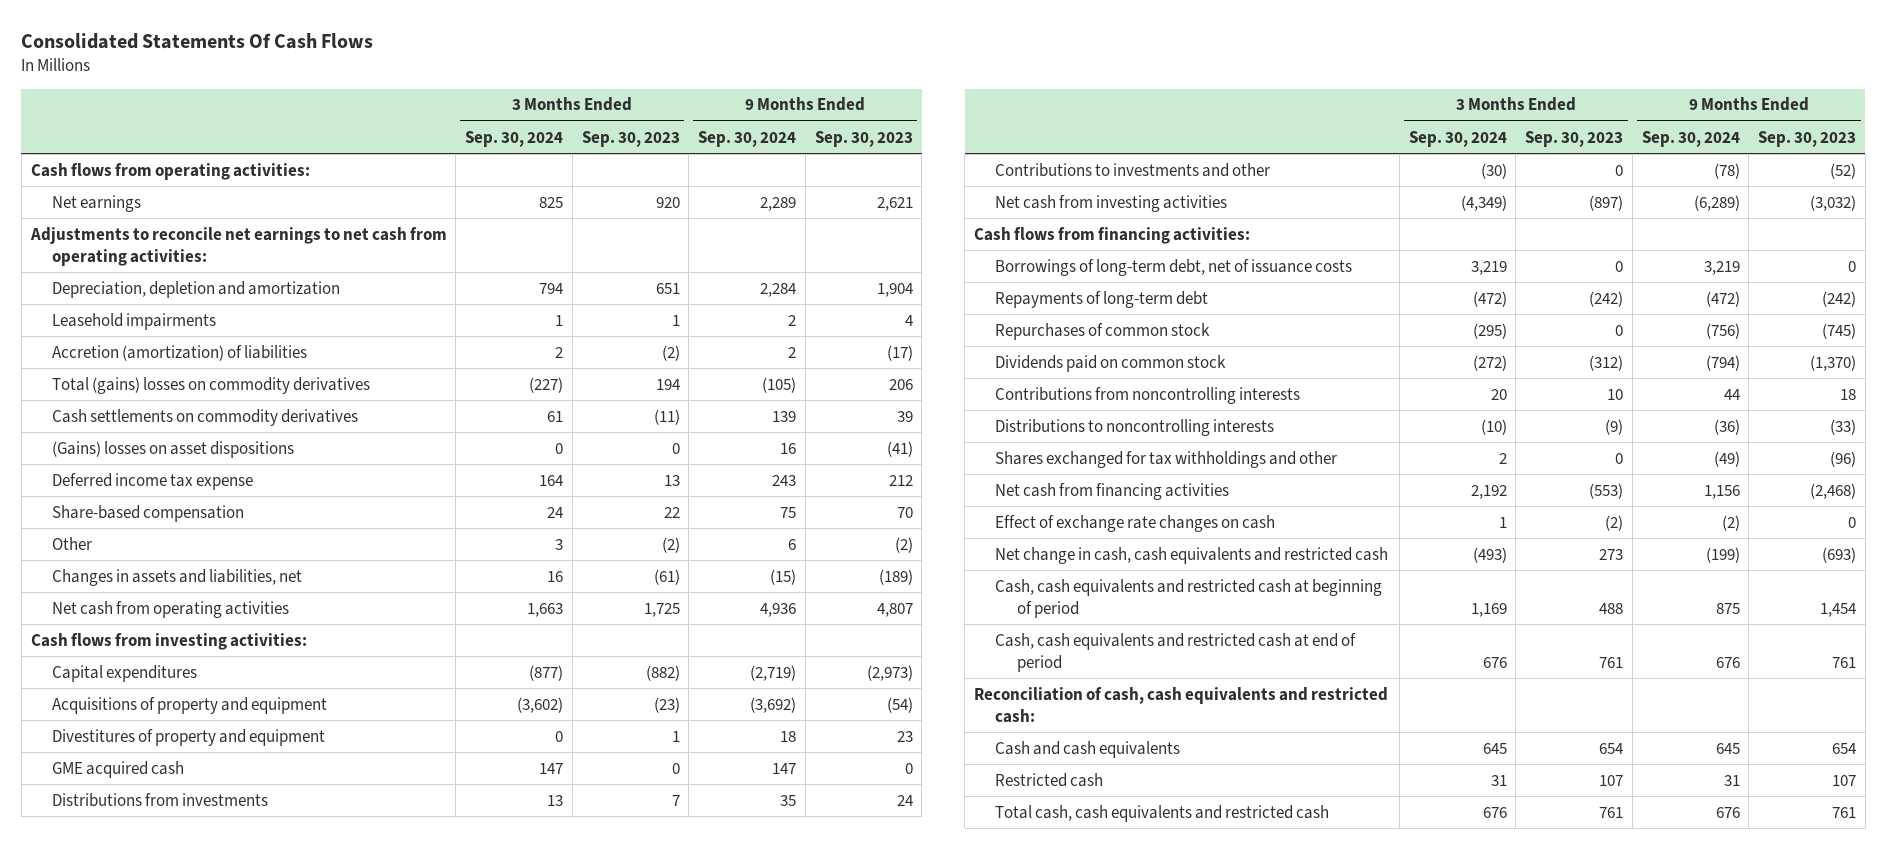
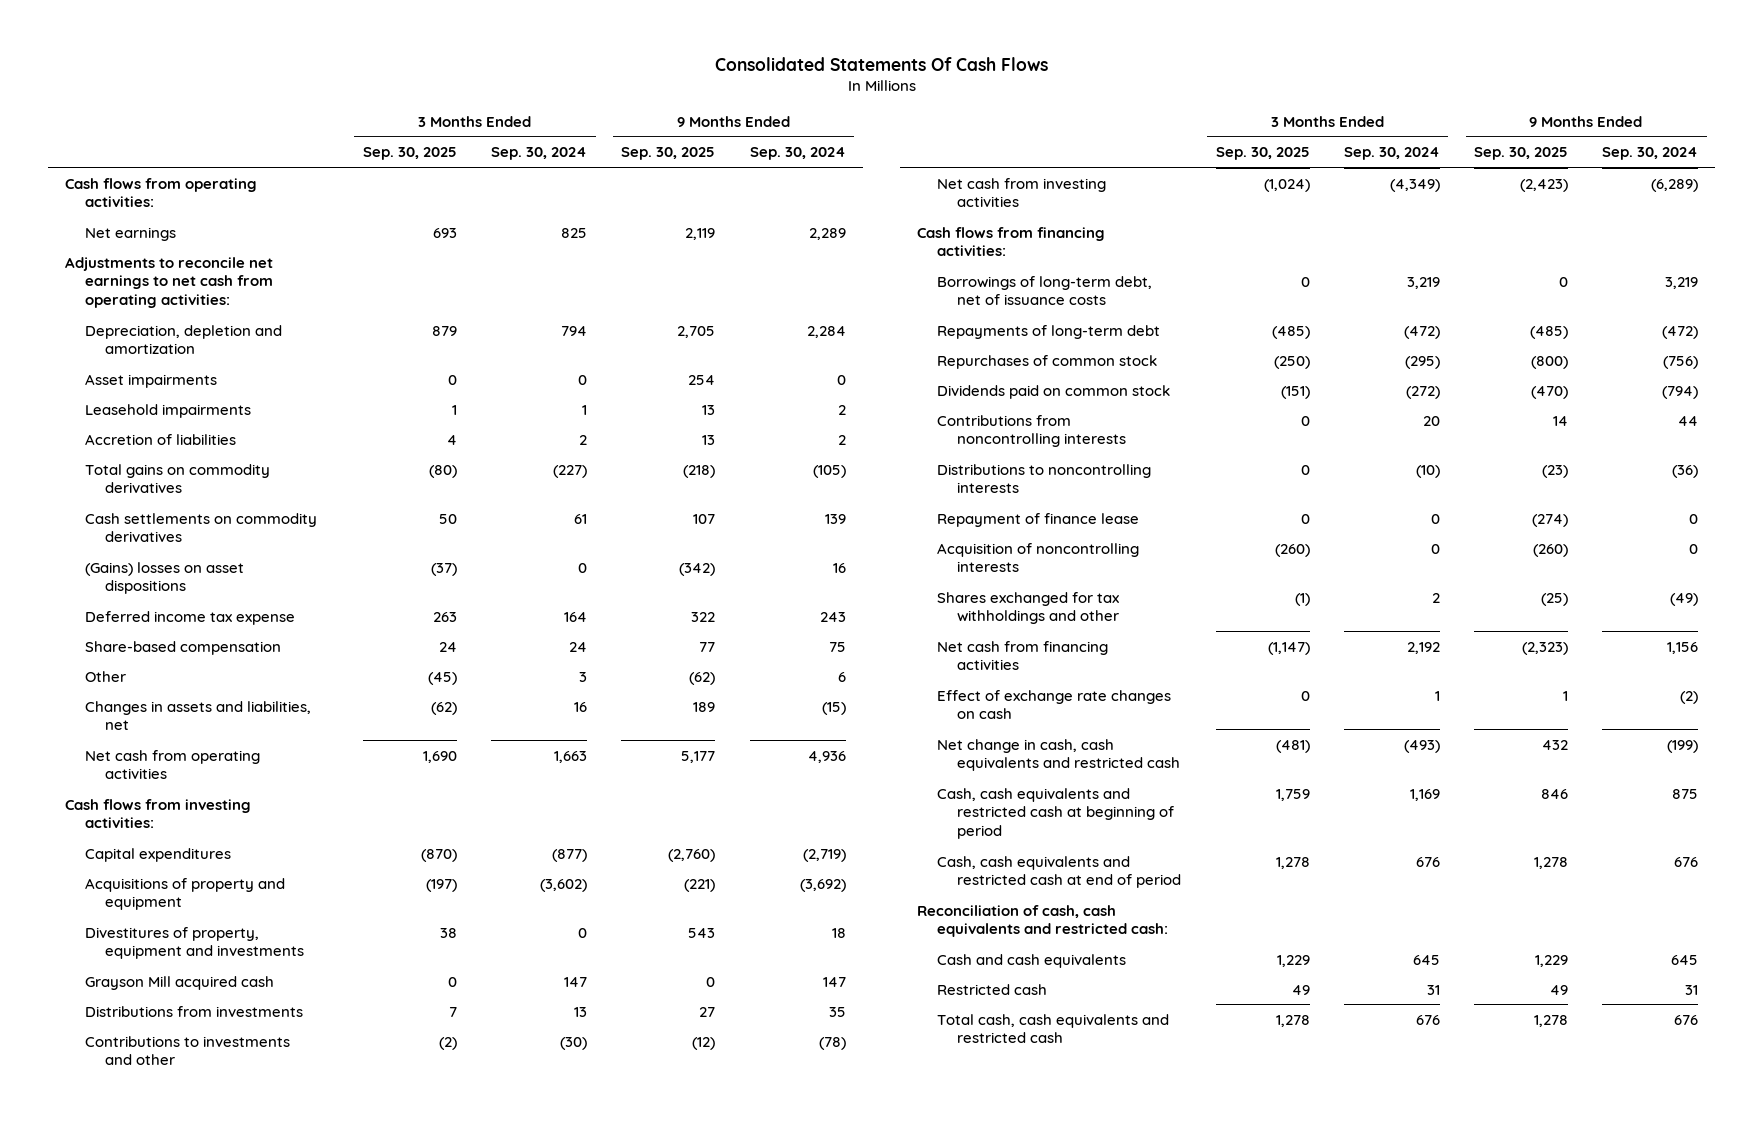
[581,130,680,147] Sep. 30, 2023 -> none
[814,130,913,147] Sep. 30, 2023 -> none
none -> [362,147,457,161] Sep. 30, 2025
none -> [621,147,716,161] Sep. 30, 2025
none -> [84,373,217,388] Asset impairments
[51,344,307,361] Accretion (amortization) of liabilities -> [84,433,236,445] Accretion of liabilities
[51,376,370,394] Total (gains) losses on commodity derivatives -> [84,463,270,494] Total gains on commodity derivatives
[51,728,325,746] Divestitures of property and equipment -> [84,926,304,960] Divestitures of property, equipment and investments
[51,760,184,778] GME acquired cash -> [84,975,274,990] Grayson Mill acquired cash
none -> [937,512,1140,527] Repayment of finance lease
none -> [937,542,1140,573] Acquisition of noncontrolling interests

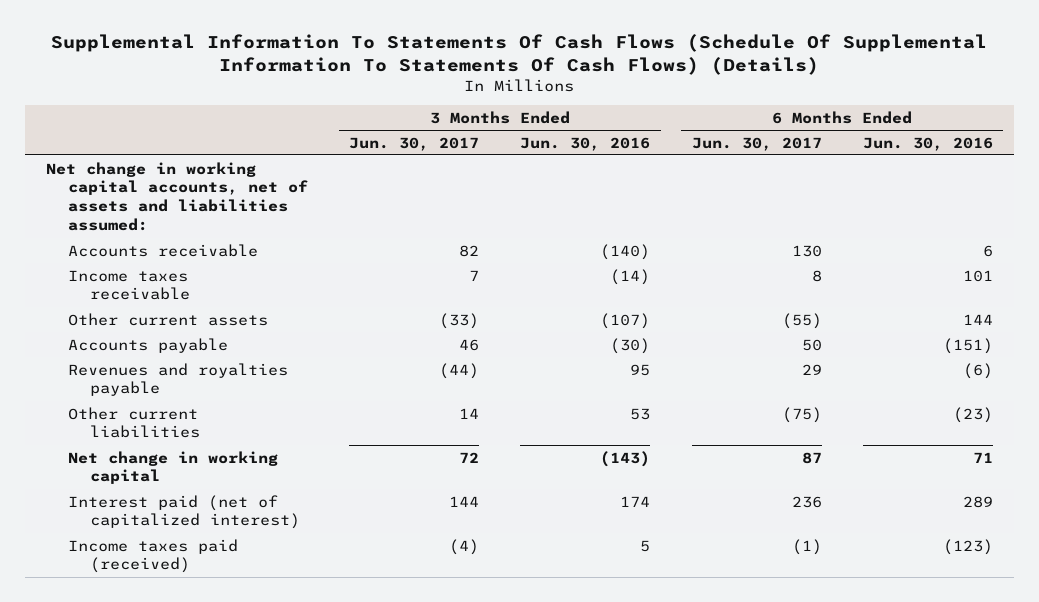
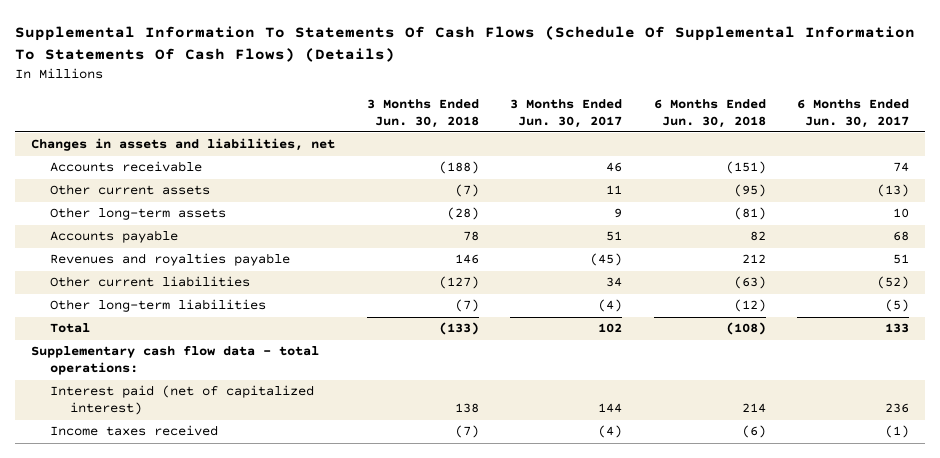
[520,136,651,151] Jun. 30, 2016 -> none
[862,136,993,151] Jun. 30, 2016 -> none
none -> [366,98,479,128] 3 Months Ended Jun. 30, 2018
none -> [653,98,766,128] 6 Months Ended Jun. 30, 2018
[67,269,190,301] Income taxes receivable -> none
[67,450,278,485] Net change in working capital -> none
[46,161,308,232] Net change in working capital accounts, net of assets and liabilities assumed: -> [31,138,336,152] Changes in assets and liabilities, net
[459,244,480,257] 82 -> [606,162,623,173] 46
[791,244,822,257] 130 -> [893,162,910,173] 74
[439,312,480,329] (33) -> [606,185,623,195] 11
[781,312,822,329] (55) -> [877,184,910,198] (13)
none -> [50,207,227,221] Other long-term assets
[459,338,480,351] 46 -> [606,231,623,242] 51
[801,338,822,351] 50 -> [893,231,910,242] 68
[439,362,480,379] (44) -> [590,253,623,267] (45)
[801,363,822,375] 29 -> [893,254,910,265] 51
[459,407,480,419] 14 -> [606,277,623,288] 34
[781,406,822,423] (75) -> [877,276,910,290] (52)
none -> [50,299,267,313] Other long-term liabilities
none -> [50,323,91,334] Total
none -> [31,346,320,376] Supplementary cash flow data - total operations:
[67,538,238,574] Income taxes paid (received) -> [50,425,219,437] Income taxes received

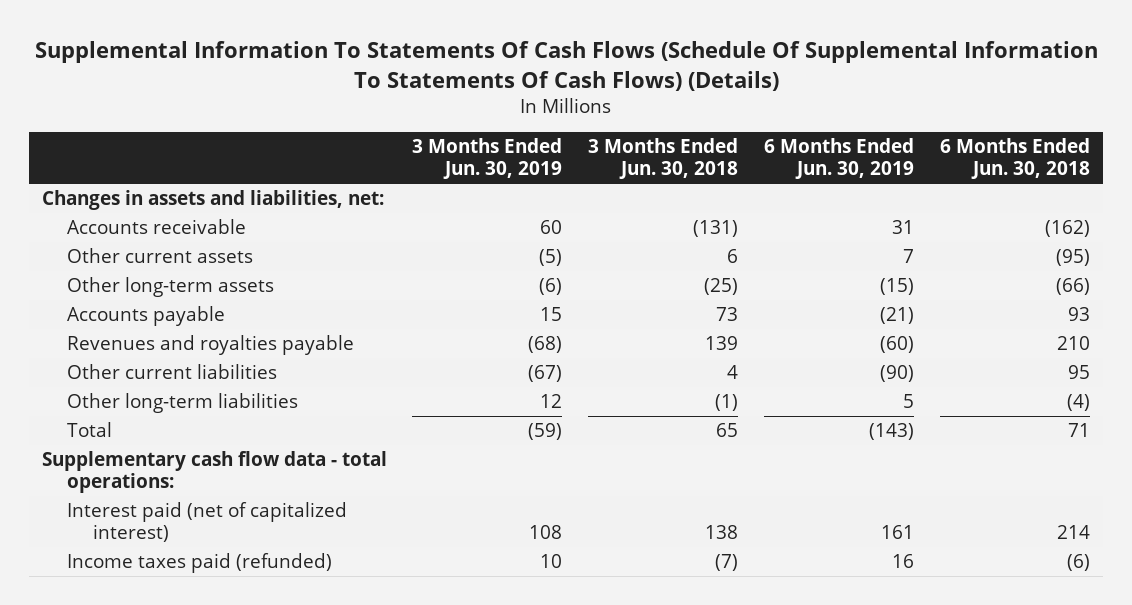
[510,98,623,128] 3 Months Ended Jun. 30, 2017 -> none
[797,98,910,128] 6 Months Ended Jun. 30, 2017 -> none
none -> [412,138,563,180] 3 Months Ended Jun. 30, 2019
none -> [764,138,915,180] 6 Months Ended Jun. 30, 2019
[31,138,336,152] Changes in assets and liabilities, net -> [41,190,384,211] Changes in assets and liabilities, net:
[438,161,479,175] (188) -> [693,220,739,238] (131)
[725,161,766,175] (151) -> [1045,220,1091,238] (162)
[454,184,479,198] (7) -> [727,249,739,264] 6
[446,207,479,221] (28) -> [704,278,739,296] (25)
[733,207,766,221] (81) -> [1056,278,1091,296] (66)
[462,231,479,242] 78 -> [716,307,739,322] 73
[749,231,766,242] 82 -> [1068,307,1091,322] 93
[454,254,479,265] 146 -> [705,336,739,351] 139
[741,254,766,264] 212 -> [1057,336,1091,351] 210
[438,276,479,290] (127) -> [727,365,739,380] 4
[733,276,766,290] (63) -> [1068,365,1091,380] 95
[454,299,479,313] (7) -> [715,394,739,412] (1)
[733,299,766,313] (12) -> [1067,394,1091,412] (4)
[438,322,479,336] (133) -> [716,423,739,438] 65
[725,322,766,336] (108) -> [1068,423,1091,438] 71
[50,425,219,437] Income taxes received -> [67,553,333,574] Income taxes paid (refunded)

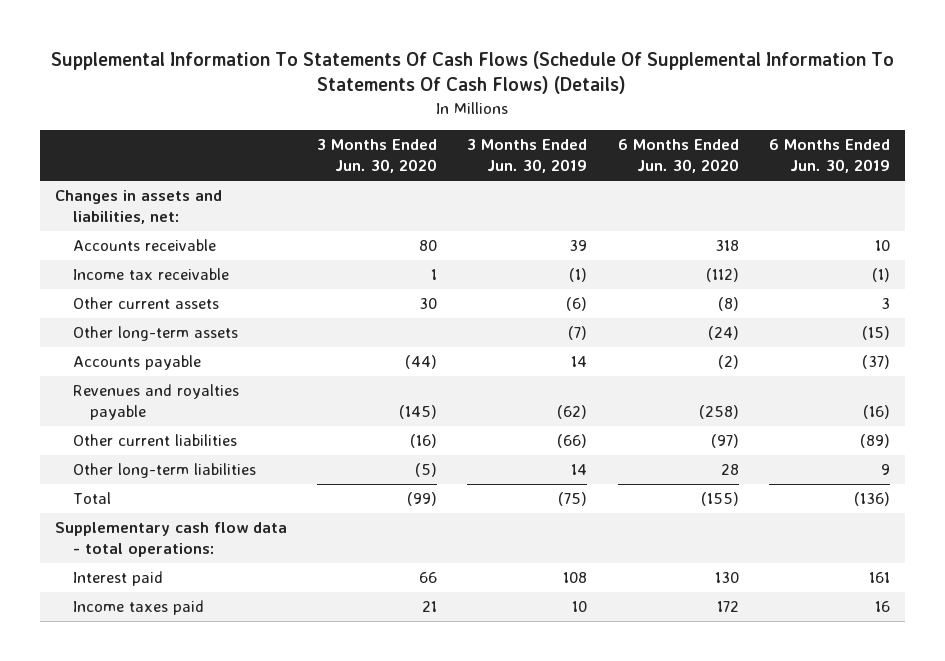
[588,138,739,180] 3 Months Ended Jun. 30, 2018 -> none
[940,138,1091,180] 6 Months Ended Jun. 30, 2018 -> none
none -> [317,139,438,174] 3 Months Ended Jun. 30, 2020
none -> [617,139,739,174] 6 Months Ended Jun. 30, 2020
[540,220,563,235] 60 -> [569,240,588,252] 39
[892,220,915,235] 31 -> [874,240,890,252] 10
none -> [72,268,229,281] Income tax receivable
[539,249,563,267] (5) -> [566,297,588,312] (6)
[903,249,915,264] 7 -> [880,298,890,310] 3
[539,278,563,296] (6) -> [568,326,588,341] (7)
[540,307,563,322] 15 -> [571,356,588,368] 14
[880,307,915,325] (21) -> [861,355,890,370] (37)
[528,336,563,354] (68) -> [557,405,588,420] (62)
[880,336,915,354] (60) -> [862,405,890,420] (16)
[528,365,563,383] (67) -> [557,434,588,449] (66)
[880,365,915,383] (90) -> [859,434,890,449] (89)
[540,394,563,409] 12 -> [571,464,588,476] 14
[903,394,915,409] 5 -> [880,464,890,476] 9
[528,423,563,441] (59) -> [558,492,588,507] (75)
[869,423,915,441] (143) -> [853,492,890,507] (136)
[67,502,348,543] Interest paid (net of capitalized interest) -> [72,571,163,587] Interest paid
[67,553,333,574] Income taxes paid (refunded) -> [72,600,204,616] Income taxes paid

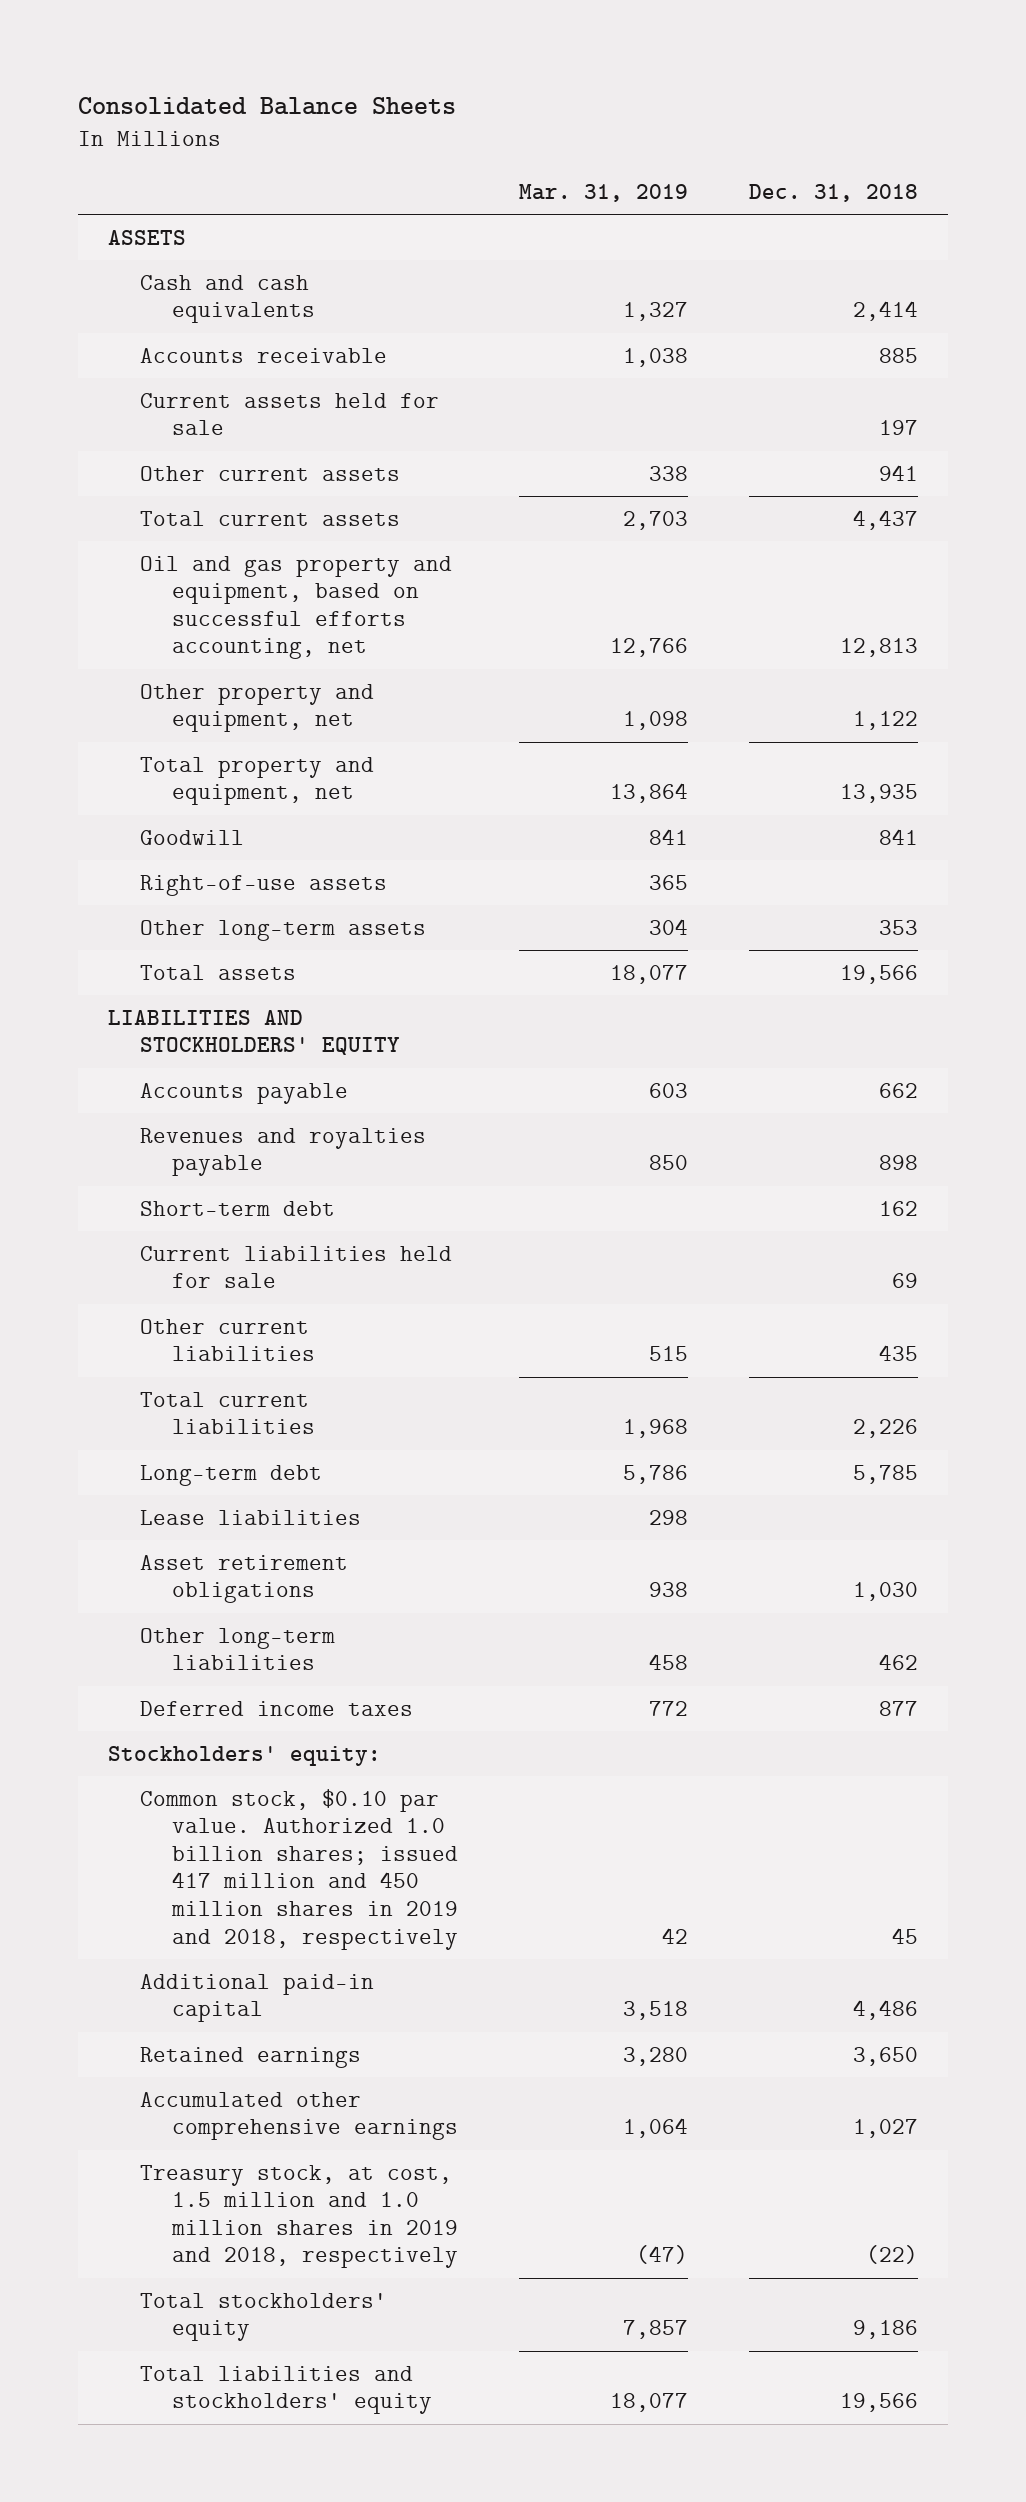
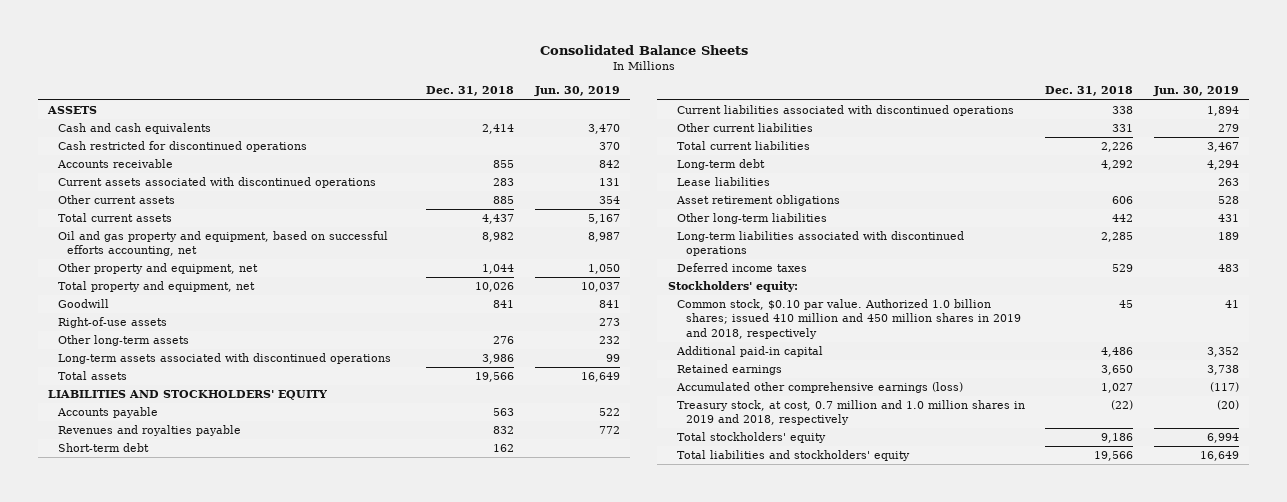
[518,183,688,202] Mar. 31, 2019 -> none
none -> [533,86,620,97] Jun. 30, 2019
none -> [57,141,307,153] Cash restricted for discontinued operations
[878,347,918,363] 885 -> [493,160,515,169] 855
[139,392,439,436] Current assets held for sale -> [57,177,376,189] Current assets associated with discontinued operations
[878,420,918,436] 197 -> [493,178,515,187] 283
[878,464,918,481] 941 -> [493,196,515,205] 885
[839,638,918,658] 12,813 -> [482,232,515,243] 8,982
[852,711,918,731] 1,122 -> [482,264,515,275] 1,044
[839,784,918,804] 13,935 -> [475,282,515,293] 10,026
[878,919,918,935] 353 -> [493,336,515,345] 276
none -> [57,353,391,365] Long-term assets associated with discontinued operations
[878,1082,918,1098] 662 -> [493,408,515,417] 563
[878,1155,918,1171] 898 -> [493,426,515,435] 832
[139,1245,452,1289] Current liabilities held for sale -> [676,105,1014,117] Current liabilities associated with discontinued operations
[891,1273,918,1289] 69 -> [1112,106,1134,115] 338
[878,1345,918,1362] 435 -> [1112,124,1134,133] 331
[852,1464,918,1484] 5,785 -> [1101,160,1134,171] 4,292
[852,1582,918,1602] 1,030 -> [1112,196,1134,205] 606
[878,1654,918,1671] 462 -> [1112,214,1134,223] 442
none -> [676,231,964,257] Long-term liabilities associated with discontinued operations
[878,1700,918,1716] 877 -> [1112,264,1134,273] 529
[139,1788,458,1950] Common stock, $0.10 par value. Authorized 1.0 billion shares; issued 417 million and 450 million shares in 2019 and 2018, respectively -> [676,299,1021,339] Common stock, $0.10 par value. Authorized 1.0 billion shares; issued 410 million and 450 million shares in 2019 and 2018, respectively
[139,2091,458,2141] Accumulated other comprehensive earnings -> [675,382,963,394] Accumulated other comprehensive earnings (loss)
[139,2164,458,2269] Treasury stock, at cost, 1.5 million and 1.0 million shares in 2019 and 2018, respectively -> [676,400,1025,426] Treasury stock, at cost, 0.7 million and 1.0 million shares in 2019 and 2018, respectively

